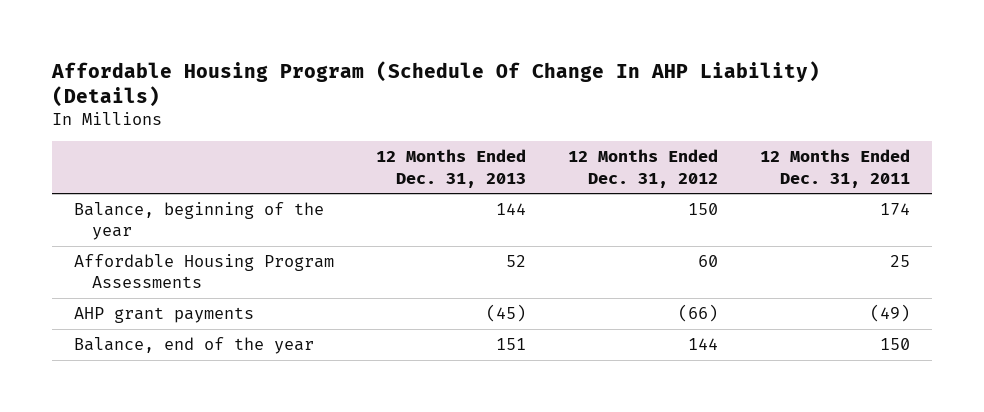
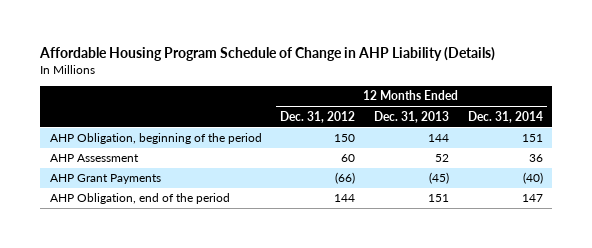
[51,60,821,108] Affordable Housing Program (Schedule Of Change In AHP Liability) (Details) -> [39,47,496,62] Affordable Housing Program Schedule of Change in AHP Liability (Details)
[760,149,911,188] 12 Months Ended Dec. 31, 2011 -> none
none -> [467,110,543,123] Dec. 31, 2014
[73,201,324,241] Balance, beginning of the year -> [49,133,262,145] AHP Obligation, beginning of the period
[73,253,334,289] Affordable Housing Program Assessments -> [49,154,139,163] AHP Assessment
[73,306,254,323] AHP grant payments -> [49,174,161,185] AHP Grant Payments
[73,336,314,354] Balance, end of the year -> [49,193,230,205] AHP Obligation, end of the period

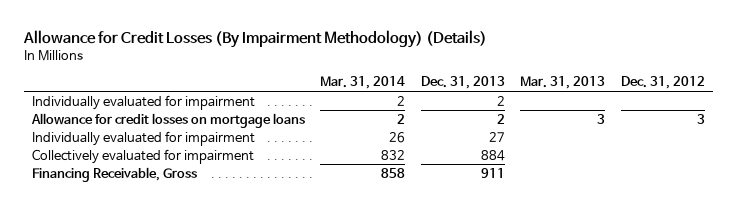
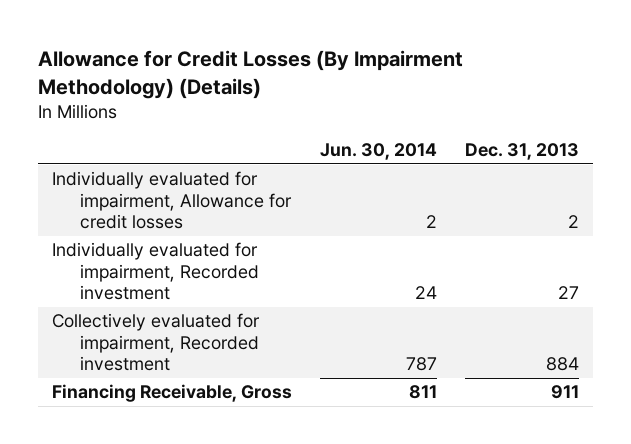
[320,76,406,90] Mar. 31, 2014 -> none
[520,76,606,90] Mar. 31, 2013 -> none
[621,76,706,90] Dec. 31, 2012 -> none
none -> [320,143,438,161] Jun. 30, 2014
[30,112,305,128] Allowance for credit losses on mortgage loans -> none
[31,94,255,110] Individually evaluated for impairment -> [51,171,293,230] Individually evaluated for impairment, Allowance for credit losses
[31,130,255,146] Individually evaluated for impairment -> [51,242,260,301] Individually evaluated for impairment, Recorded investment
[31,148,254,164] Collectively evaluated for impairment -> [51,313,260,372] Collectively evaluated for impairment, Recorded investment

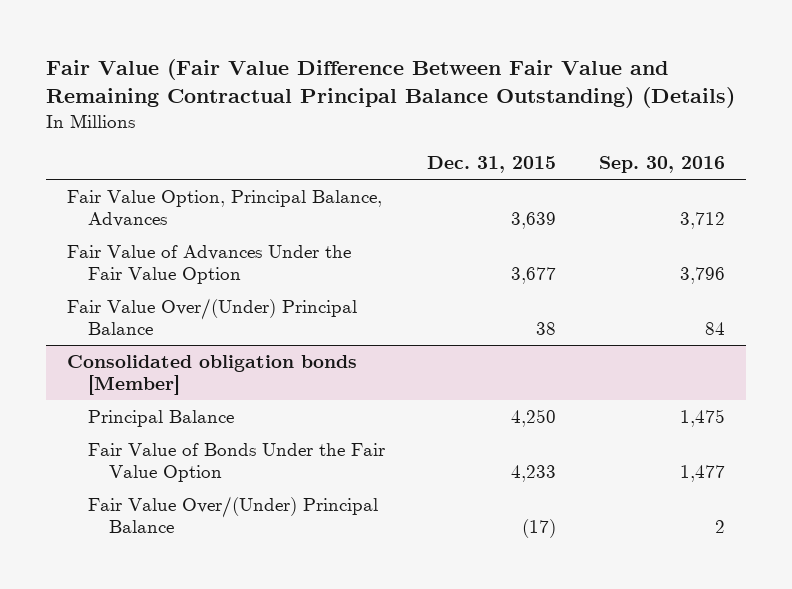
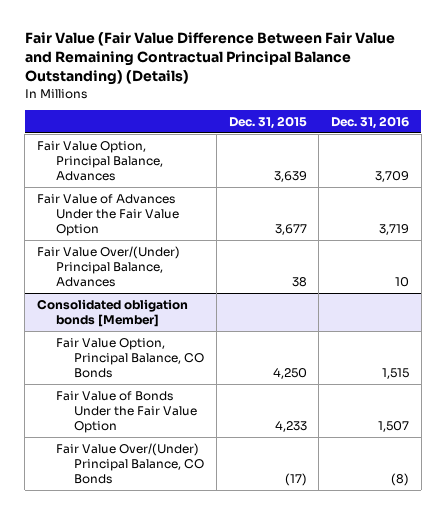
[598,155,725,173] Sep. 30, 2016 -> none
none -> [331,115,410,129] Dec. 31, 2016
[67,297,358,336] Fair Value Over/(Under) Principal Balance -> [36,245,180,288] Fair Value Over/(Under) Principal Balance, Advances
[88,409,235,427] Principal Balance -> [55,337,205,379] Fair Value Option, Principal Balance, CO Bonds
[88,495,379,534] Fair Value Over/(Under) Principal Balance -> [55,442,205,485] Fair Value Over/(Under) Principal Balance, CO Bonds

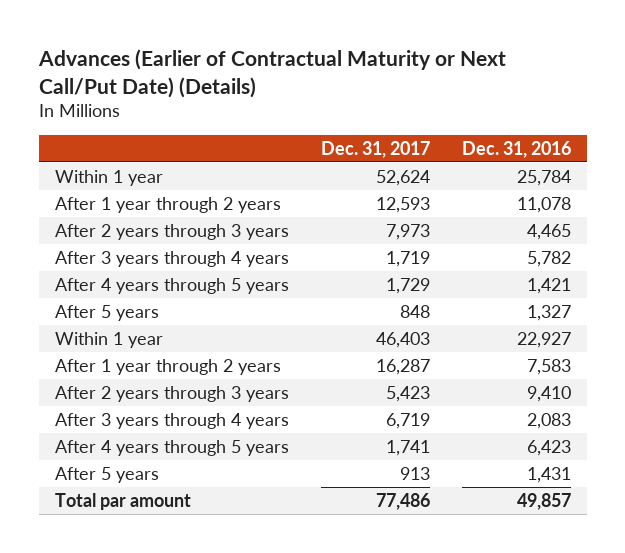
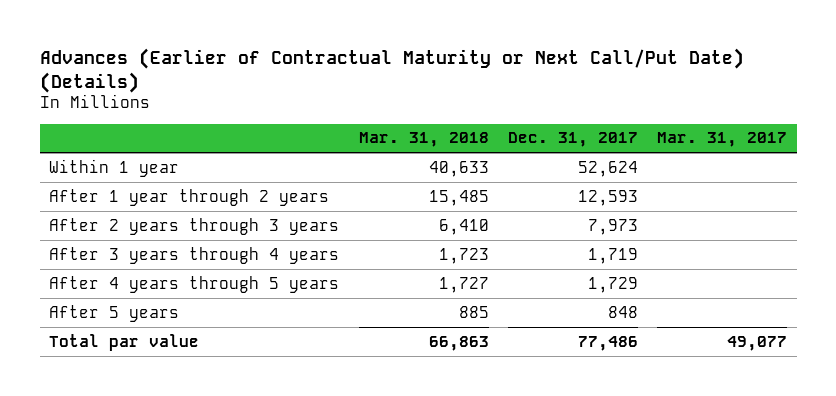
[461,140,571,158] Dec. 31, 2016 -> none
none -> [358,132,489,148] Mar. 31, 2018
none -> [657,132,788,148] Mar. 31, 2017
[54,331,163,348] Within 1 year -> none
[54,358,281,375] After 1 year through 2 years -> none
[54,385,289,402] After 2 years through 3 years -> none
[54,412,289,429] After 3 years through 4 years -> none
[54,439,289,456] After 4 years through 5 years -> none
[54,466,159,483] After 5 years -> none
[54,492,191,510] Total par amount -> [49,333,200,351] Total par value

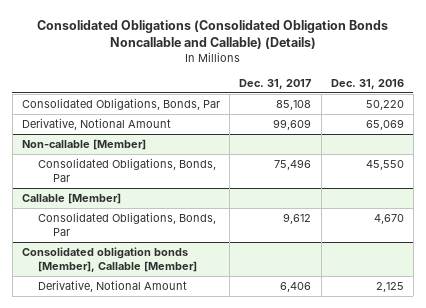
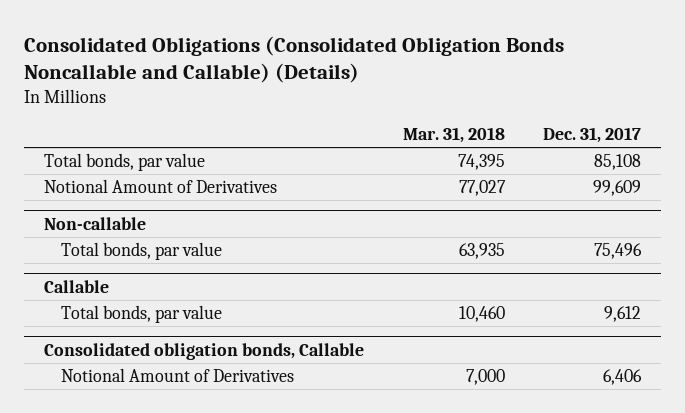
[330,78,404,89] Dec. 31, 2016 -> none
none -> [402,126,505,143] Mar. 31, 2018
[22,98,221,111] Consolidated Obligations, Bonds, Par -> [43,153,205,172] Total bonds, par value
[22,118,172,131] Derivative, Notional Amount -> [43,179,277,194] Notional Amount of Derivatives
[22,139,147,151] Non-callable [Member] -> [43,217,146,231] Non-callable
[37,158,216,183] Consolidated Obligations, Bonds, Par -> [60,242,222,261] Total bonds, par value
[22,193,122,205] Callable [Member] -> [43,280,109,294] Callable
[37,212,216,237] Consolidated Obligations, Bonds, Par -> [60,305,222,324] Total bonds, par value
[22,247,197,273] Consolidated obligation bonds [Member], Callable [Member] -> [43,343,364,361] Consolidated obligation bonds, Callable
[37,280,187,293] Derivative, Notional Amount -> [60,368,294,383] Notional Amount of Derivatives

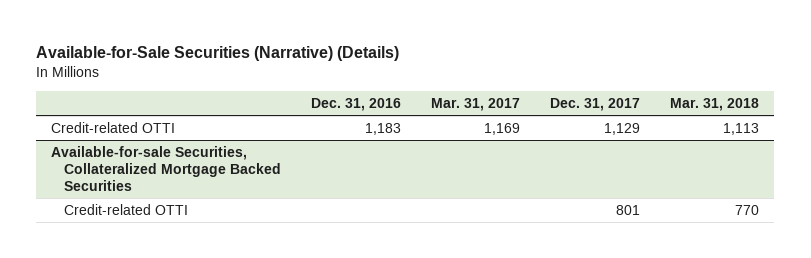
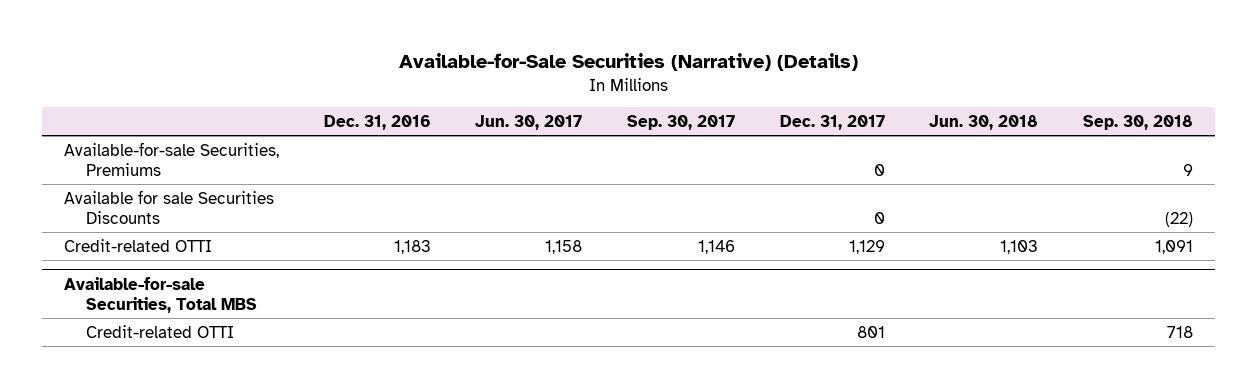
[431,98,521,112] Mar. 31, 2017 -> none
[670,98,760,112] Mar. 31, 2018 -> none
none -> [475,114,583,130] Jun. 30, 2017
none -> [627,114,736,130] Sep. 30, 2017
none -> [929,114,1039,130] Jun. 30, 2018
none -> [1082,114,1193,130] Sep. 30, 2018
none -> [64,141,280,176] Available-for-sale Securities, Premiums
none -> [64,189,275,224] Available for sale Securities Discounts
[51,145,282,192] Available-for-sale Securities, Collateralized Mortgage Backed Securities -> none
none -> [64,276,258,313] Available-for-sale Securities, Total MBS

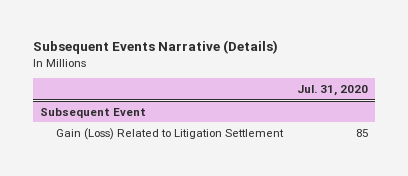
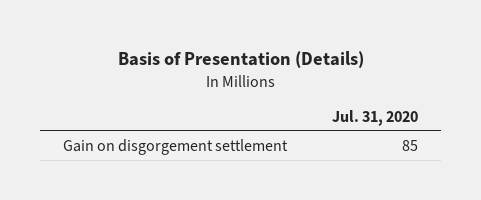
[32,39,278,54] Subsequent Events Narrative (Details) -> [117,50,364,68] Basis of Presentation (Details)
[39,107,146,118] Subsequent Event -> none
[55,127,284,140] Gain (Loss) Related to Litigation Settlement -> [62,139,288,156] Gain on disgorgement settlement

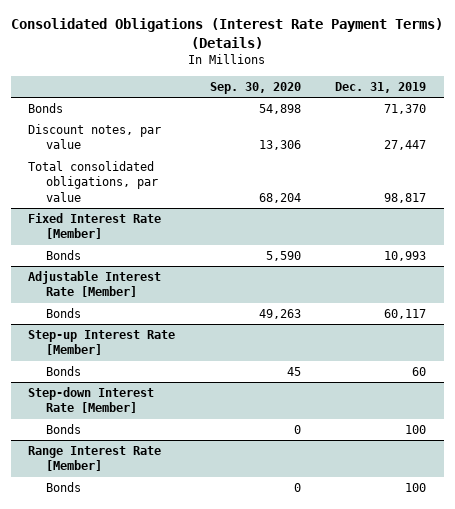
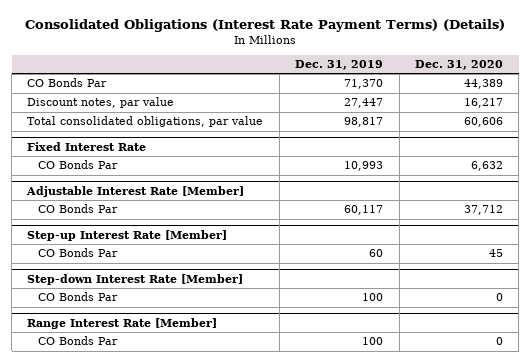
[209,82,301,95] Sep. 30, 2020 -> none
none -> [414,59,503,70] Dec. 31, 2020
[28,102,64,113] Bonds -> [27,78,108,88] CO Bonds Par
[28,212,162,240] Fixed Interest Rate [Member] -> [27,141,147,151] Fixed Interest Rate
[45,249,81,260] Bonds -> [37,160,118,170] CO Bonds Par
[45,307,81,318] Bonds -> [37,204,118,214] CO Bonds Par
[45,365,81,376] Bonds -> [37,248,118,258] CO Bonds Par
[45,423,81,434] Bonds -> [37,292,118,302] CO Bonds Par
[45,481,81,492] Bonds -> [37,336,118,346] CO Bonds Par

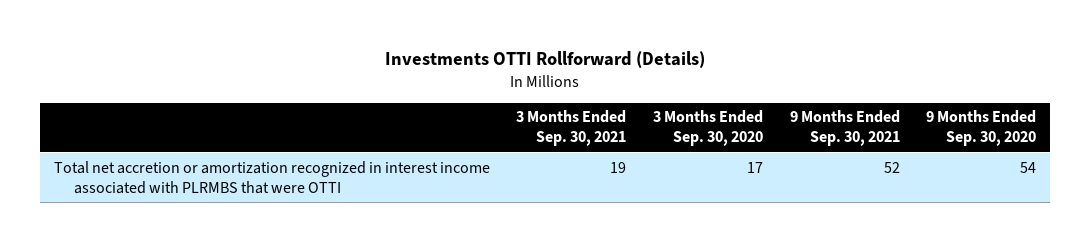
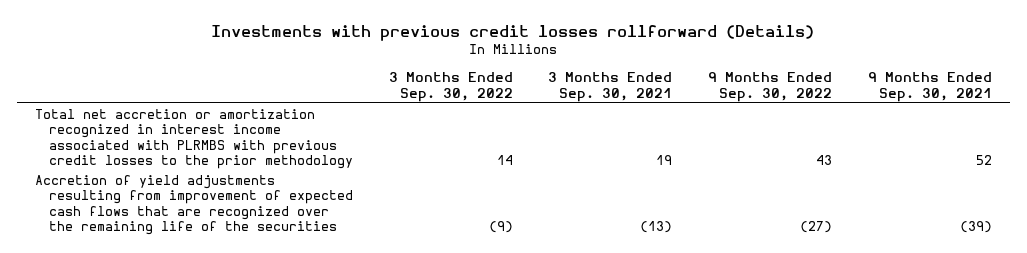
[384,51,705,69] Investments OTTI Rollforward (Details) -> [211,25,815,42] Investments with previous credit losses rollforward (Details)
[652,110,763,147] 3 Months Ended Sep. 30, 2020 -> none
[926,110,1037,147] 9 Months Ended Sep. 30, 2020 -> none
none -> [388,72,513,102] 3 Months Ended Sep. 30, 2022
none -> [708,72,833,102] 9 Months Ended Sep. 30, 2022
[53,160,490,194] Total net accretion or amortization recognized in interest income associated with PLRMBS that were OTTI -> [34,108,353,170] Total net accretion or amortization recognized in interest income associated with PLRMBS with previous credit losses to the prior methodology
none -> [34,174,353,236] Accretion of yield adjustments resulting from improvement of expected cash flows that are recognized over the remaining life of the securities

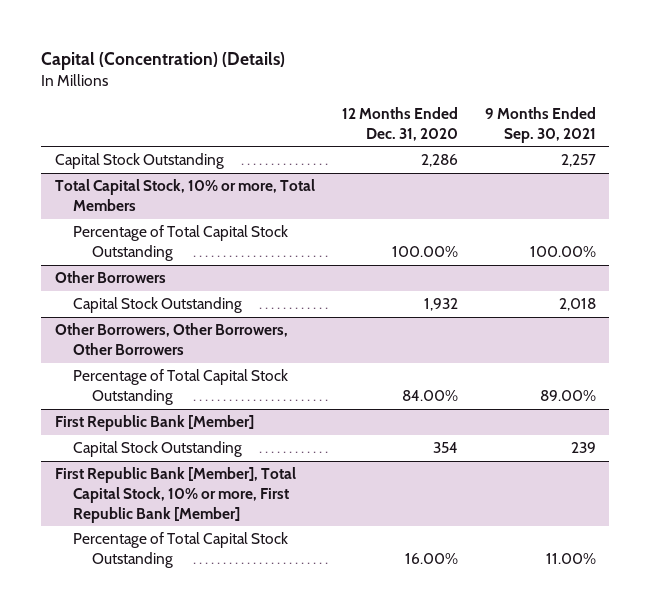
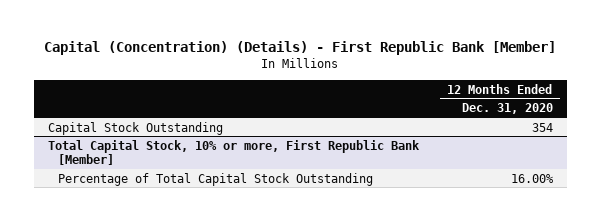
[41,51,286,70] Capital (Concentration) (Details) -> [44,41,557,56] Capital (Concentration) (Details) - First Republic Bank [Member]
[484,107,596,143] 9 Months Ended Sep. 30, 2021 -> none
[54,153,224,170] Capital Stock Outstanding -> none
[54,179,315,212] Total Capital Stock, 10% or more, Total Members -> none
[73,225,289,262] Percentage of Total Capital Stock Outstanding -> none
[54,271,166,284] Other Borrowers -> none
[73,297,243,314] Capital Stock Outstanding -> none
[54,323,288,356] Other Borrowers, Other Borrowers, Other Borrowers -> none
[73,369,289,406] Percentage of Total Capital Stock Outstanding -> none
[54,415,254,432] First Republic Bank [Member] -> none
[54,467,296,523] First Republic Bank [Member], Total Capital Stock, 10% or more, First Republic Bank [Member] -> [47,139,420,165] Total Capital Stock, 10% or more, First Republic Bank [Member]

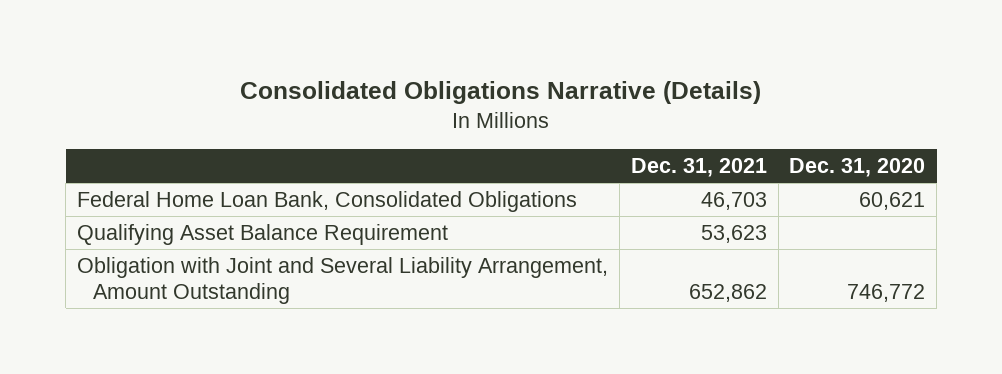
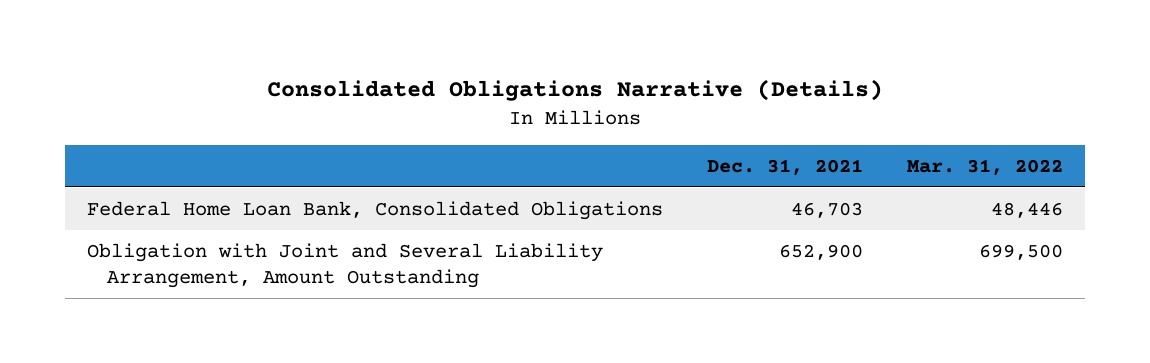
[789,158,926,178] Dec. 31, 2020 -> none
none -> [907,158,1064,175] Mar. 31, 2022
[77,223,449,245] Qualifying Asset Balance Requirement -> none
[688,284,767,303] 652,862 -> [778,243,863,260] 652,900

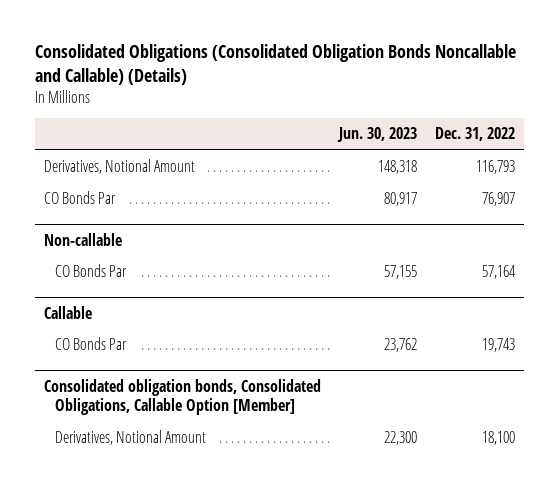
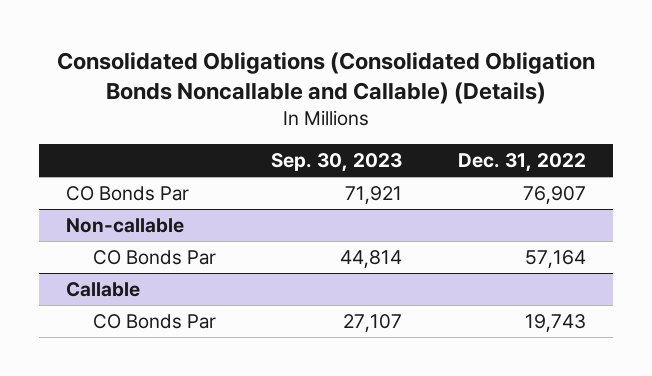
[336,127,417,143] Jun. 30, 2023 -> none
none -> [271,153,403,173] Sep. 30, 2023
[43,159,195,175] Derivatives, Notional Amount -> none
[43,378,321,416] Consolidated obligation bonds, Consolidated Obligations, Callable Option [Member] -> none
[55,430,207,446] Derivatives, Notional Amount -> none

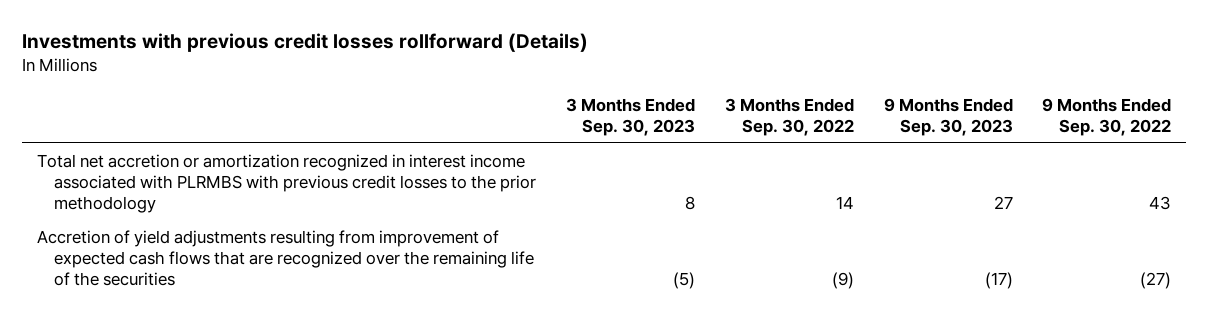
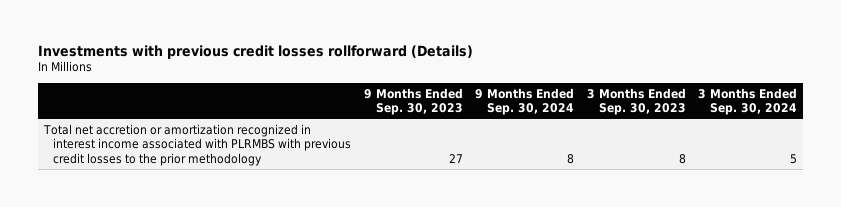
[724,97,854,136] 3 Months Ended Sep. 30, 2022 -> none
[1042,97,1172,136] 9 Months Ended Sep. 30, 2022 -> none
none -> [475,87,575,116] 9 Months Ended Sep. 30, 2024
none -> [698,87,798,116] 3 Months Ended Sep. 30, 2024
[36,230,535,287] Accretion of yield adjustments resulting from improvement of expected cash flows that are recognized over the remaining life of the securities -> none

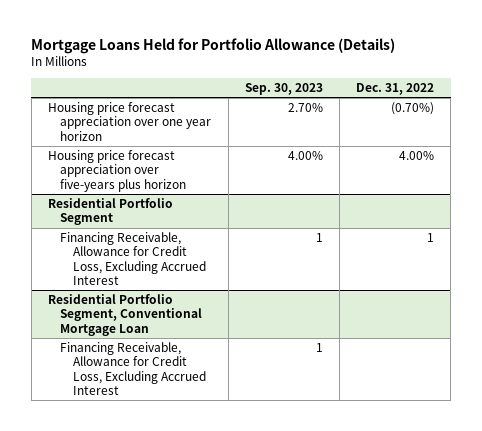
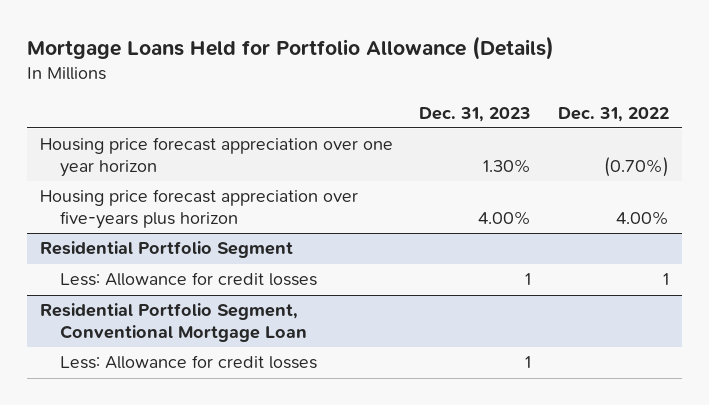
[244,82,323,95] Sep. 30, 2023 -> none
none -> [419,106,532,122] Dec. 31, 2023
[60,232,207,286] Financing Receivable, Allowance for Credit Loss, Excluding Accrued Interest -> [59,272,317,287] Less: Allowance for credit losses
[60,342,207,396] Financing Receivable, Allowance for Credit Loss, Excluding Accrued Interest -> [59,355,317,370] Less: Allowance for credit losses

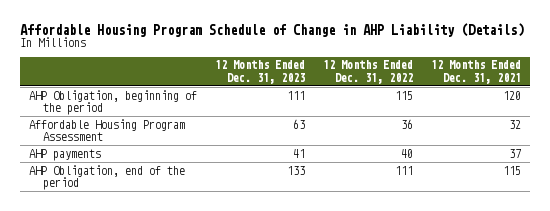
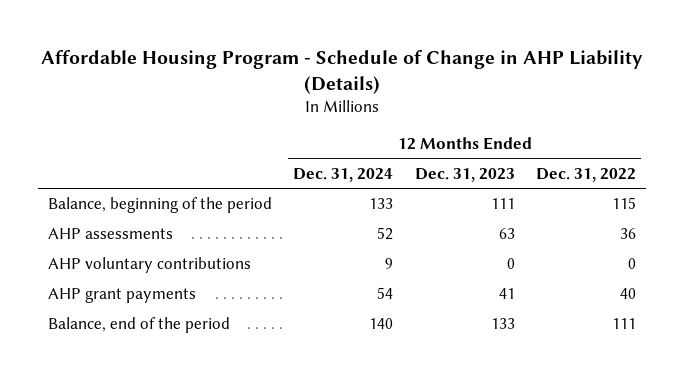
[19,22,524,37] Affordable Housing Program Schedule of Change in AHP Liability (Details) -> [40,49,643,94] Affordable Housing Program - Schedule of Change in AHP Liability (Details)
[430,60,521,84] 12 Months Ended Dec. 31, 2021 -> none
none -> [293,168,394,183] Dec. 31, 2024
[28,89,197,116] AHP Obligation, beginning of the period -> [48,197,273,214] Balance, beginning of the period
[28,118,185,142] Affordable Housing Program Assessment -> [48,228,174,240] AHP assessments
none -> [48,257,252,274] AHP voluntary contributions
[28,148,101,161] AHP payments -> [48,288,197,304] AHP grant payments
[28,164,185,191] AHP Obligation, end of the period -> [48,317,231,334] Balance, end of the period

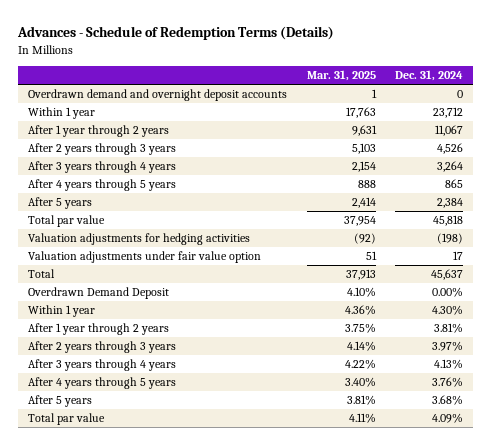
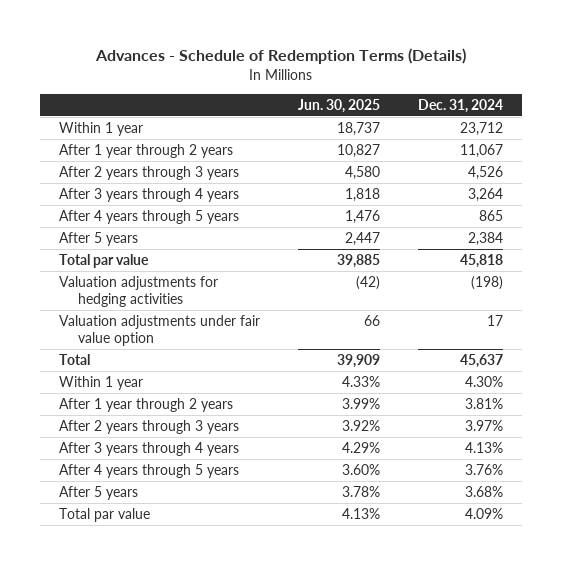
[306,70,376,82] Mar. 31, 2025 -> none
none -> [298,98,381,113] Jun. 30, 2025
[28,89,288,102] Overdrawn demand and overnight deposit accounts -> none
[28,287,170,300] Overdrawn Demand Deposit -> none

